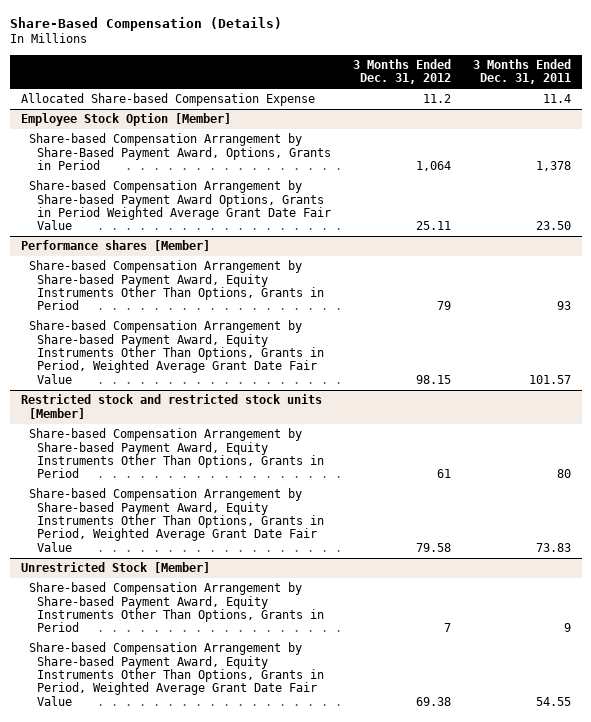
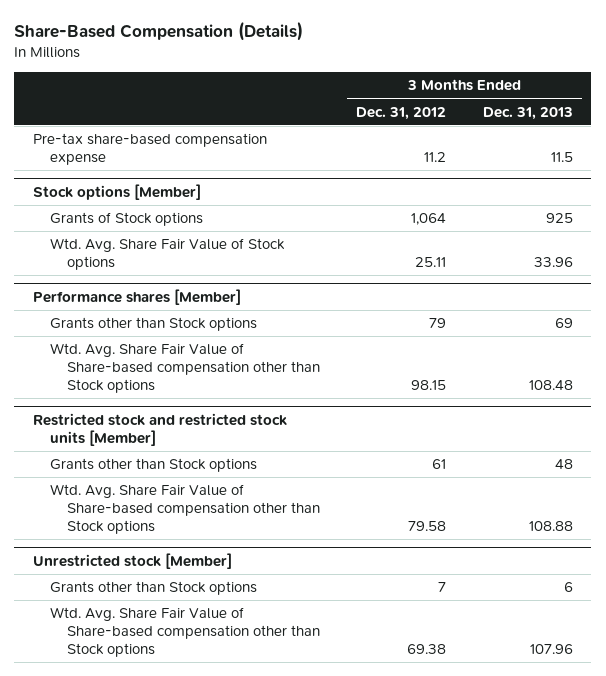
[472,59,571,85] 3 Months Ended Dec. 31, 2011 -> none
none -> [483,106,574,120] Dec. 31, 2013
[20,93,315,107] Allocated Share-based Compensation Expense -> [32,133,267,165] Pre-tax share-based compensation expense
[20,113,231,127] Employee Stock Option [Member] -> [32,184,201,201] Stock options [Member]
[29,133,332,170] Share-based Compensation Arrangement by Share-Based Payment Award, Options, Grants in Period -> [49,212,203,227] Grants of Stock options
[29,180,332,231] Share-based Compensation Arrangement by Share-based Payment Award Options, Grants in Period Weighted Average Grant Date Fair Value -> [49,238,285,270] Wtd. Avg. Share Fair Value of Stock options
[29,260,325,311] Share-based Compensation Arrangement by Share-based Payment Award, Equity Instruments Other Than Options, Grants in Period -> [49,317,257,332] Grants other than Stock options
[29,320,325,384] Share-based Compensation Arrangement by Share-based Payment Award, Equity Instruments Other Than Options, Grants in Period, Weighted Average Grant Date Fair Value -> [49,343,320,393] Wtd. Avg. Share Fair Value of Share-based compensation other than Stock options
[29,428,325,479] Share-based Compensation Arrangement by Share-based Payment Award, Equity Instruments Other Than Options, Grants in Period -> [49,458,257,473] Grants other than Stock options
[29,488,325,552] Share-based Compensation Arrangement by Share-based Payment Award, Equity Instruments Other Than Options, Grants in Period, Weighted Average Grant Date Fair Value -> [49,484,320,534] Wtd. Avg. Share Fair Value of Share-based compensation other than Stock options
[20,562,210,574] Unrestricted Stock [Member] -> [32,553,232,570] Unrestricted stock [Member]
[29,582,325,633] Share-based Compensation Arrangement by Share-based Payment Award, Equity Instruments Other Than Options, Grants in Period -> [49,581,257,596] Grants other than Stock options
[29,642,325,706] Share-based Compensation Arrangement by Share-based Payment Award, Equity Instruments Other Than Options, Grants in Period, Weighted Average Grant Date Fair Value -> [49,607,320,657] Wtd. Avg. Share Fair Value of Share-based compensation other than Stock options

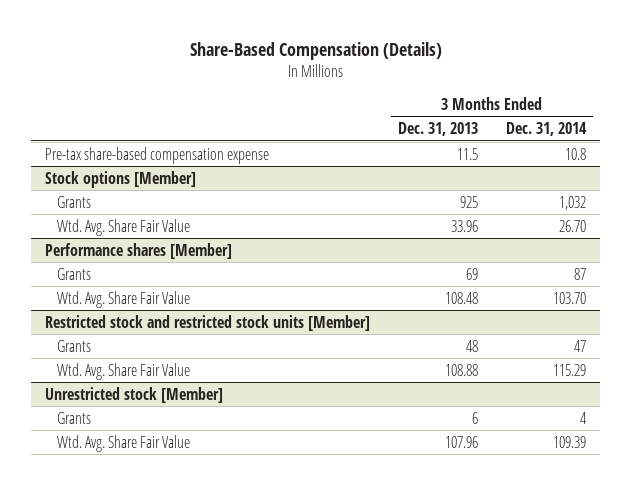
[356,106,447,120] Dec. 31, 2012 -> none
none -> [506,122,588,137] Dec. 31, 2014
[49,212,203,227] Grants of Stock options -> [56,195,91,208] Grants
[49,238,285,270] Wtd. Avg. Share Fair Value of Stock options -> [56,218,190,236] Wtd. Avg. Share Fair Value
[49,317,257,332] Grants other than Stock options -> [56,267,91,280] Grants
[49,343,320,393] Wtd. Avg. Share Fair Value of Share-based compensation other than Stock options -> [56,290,190,308] Wtd. Avg. Share Fair Value
[49,458,257,473] Grants other than Stock options -> [56,339,91,352] Grants
[49,484,320,534] Wtd. Avg. Share Fair Value of Share-based compensation other than Stock options -> [56,362,190,380] Wtd. Avg. Share Fair Value
[49,581,257,596] Grants other than Stock options -> [56,411,91,424] Grants
[49,607,320,657] Wtd. Avg. Share Fair Value of Share-based compensation other than Stock options -> [56,434,190,452] Wtd. Avg. Share Fair Value

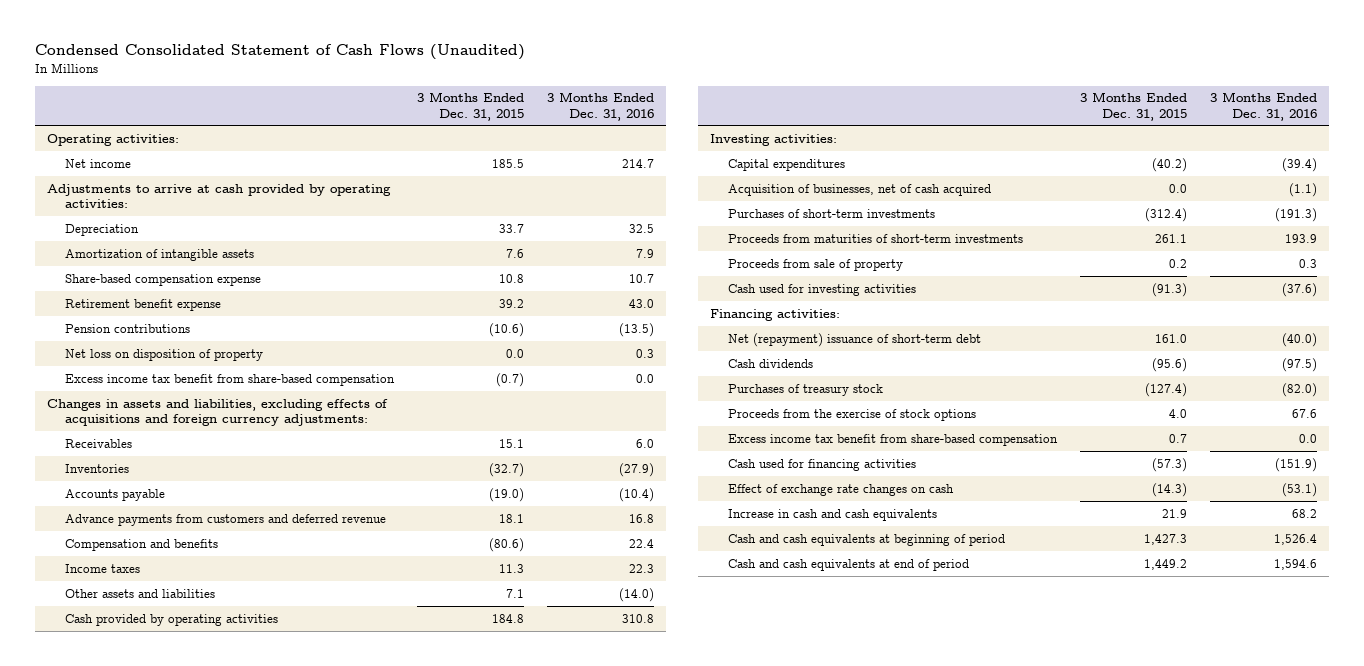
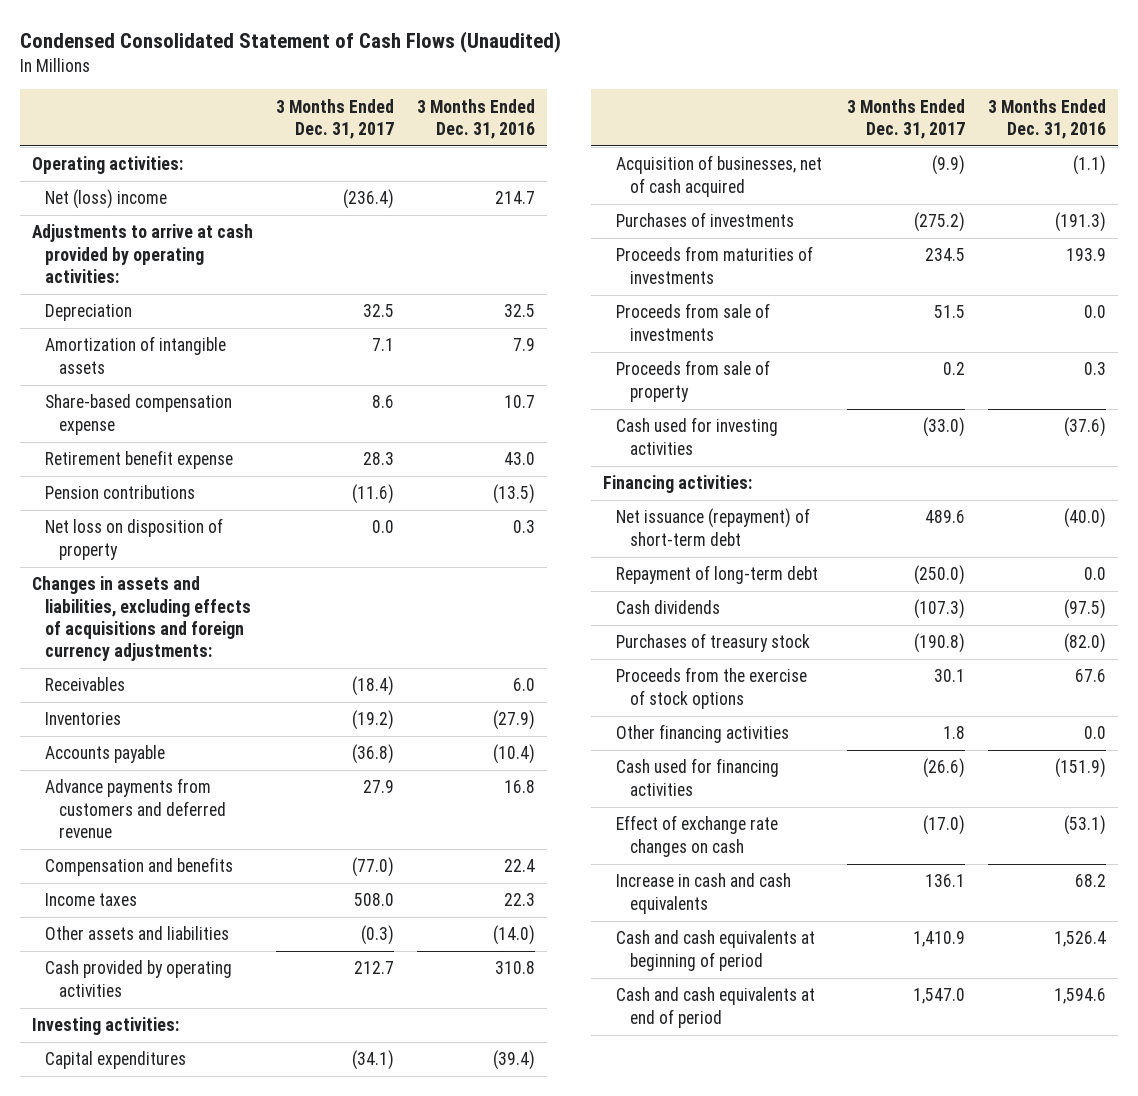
[417,92,525,121] 3 Months Ended Dec. 31, 2015 -> none
none -> [276,98,395,140] 3 Months Ended Dec. 31, 2017
[65,158,132,168] Net income -> [45,189,168,210] Net (loss) income
[65,373,396,386] Excess income tax benefit from share-based compensation -> none
[728,208,936,218] Purchases of short-term investments -> [616,212,795,228] Purchases of investments
[728,233,1024,243] Proceeds from maturities of short-term investments -> [616,246,814,284] Proceeds from maturities of investments
none -> [616,303,771,341] Proceeds from sale of investments
[728,332,982,347] Net (repayment) issuance of short-term debt -> [616,508,811,546] Net issuance (repayment) of short-term debt
none -> [616,565,819,585] Repayment of long-term debt
[728,433,1059,446] Excess income tax benefit from share-based compensation -> none
none -> [616,724,790,744] Other financing activities

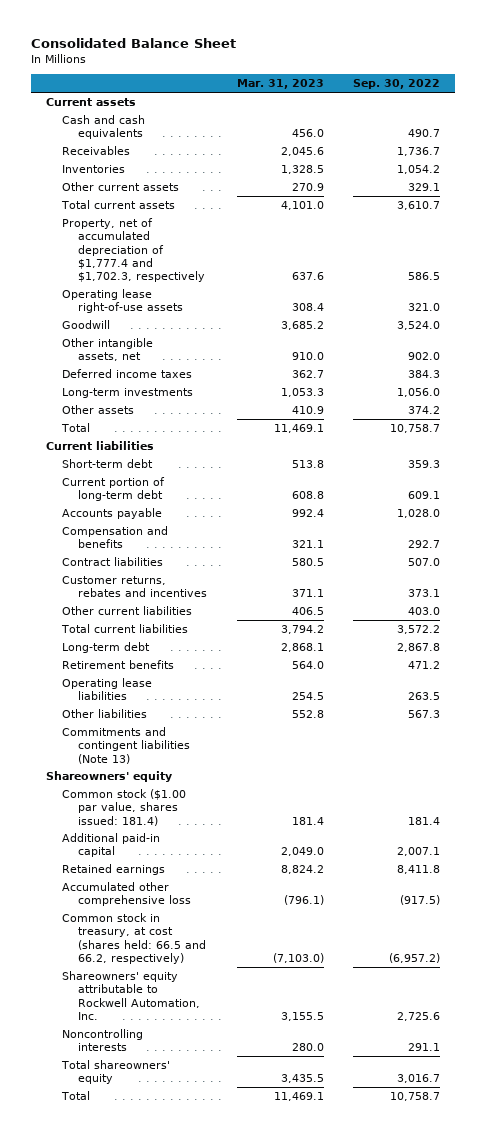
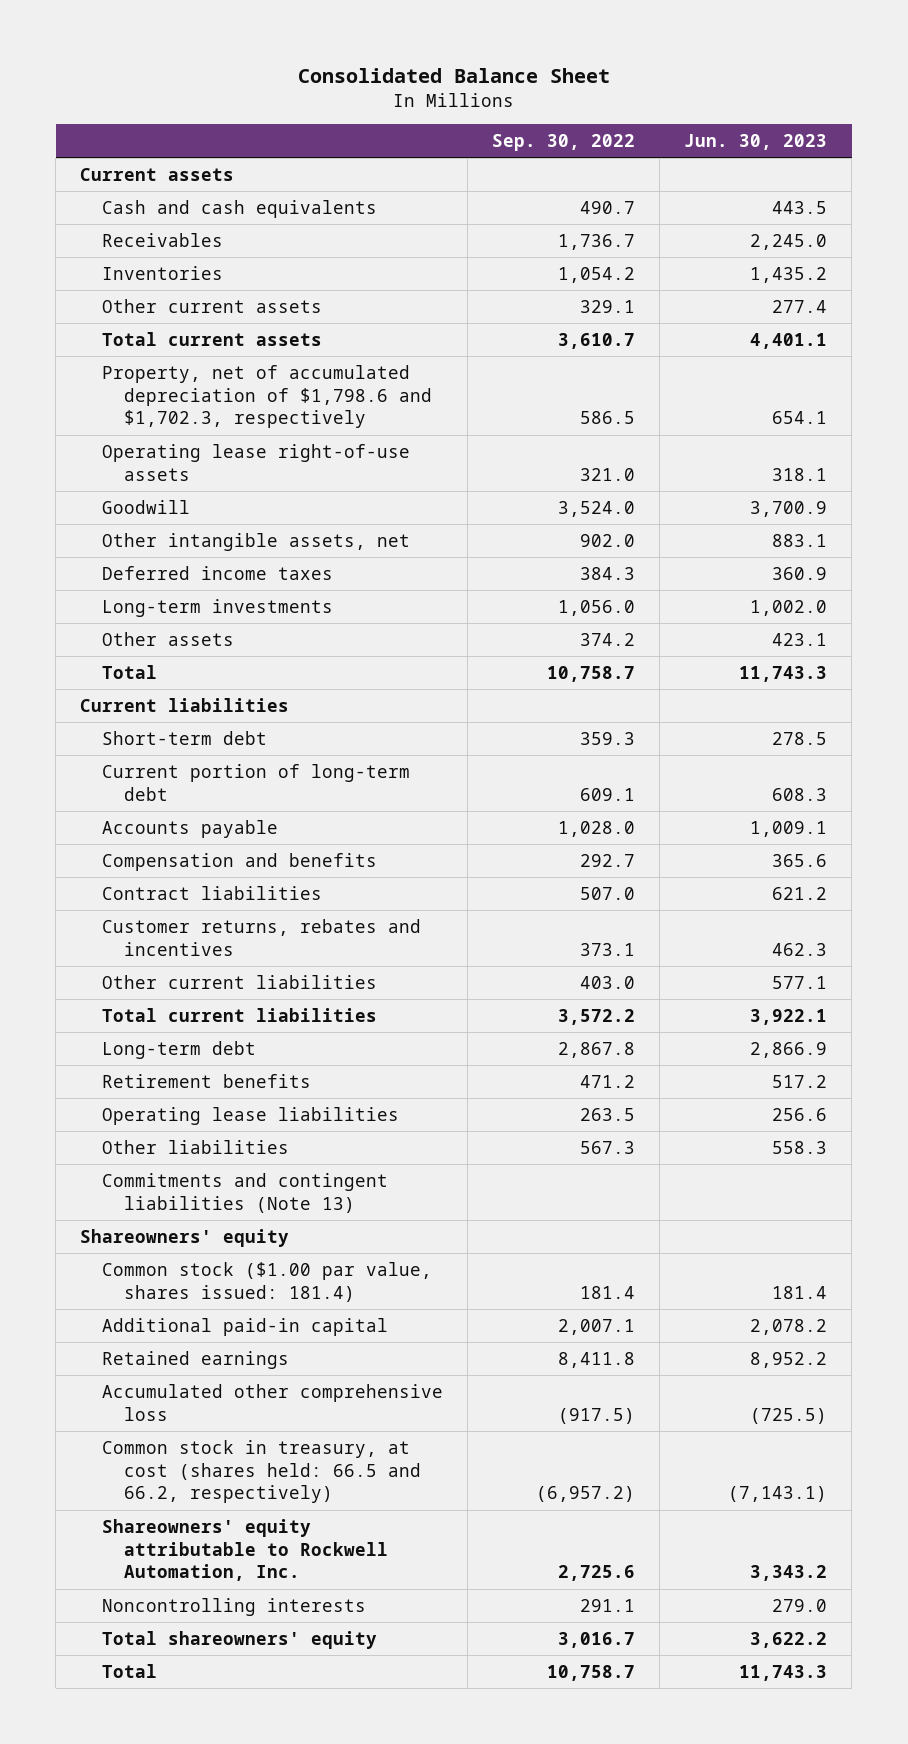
[236,79,324,90] Mar. 31, 2023 -> none
none -> [684,134,828,151] Jun. 30, 2023
[62,217,206,283] Property, net of accumulated depreciation of $1,777.4 and $1,702.3, respectively -> [102,364,433,429] Property, net of accumulated depreciation of $1,798.6 and $1,702.3, respectively

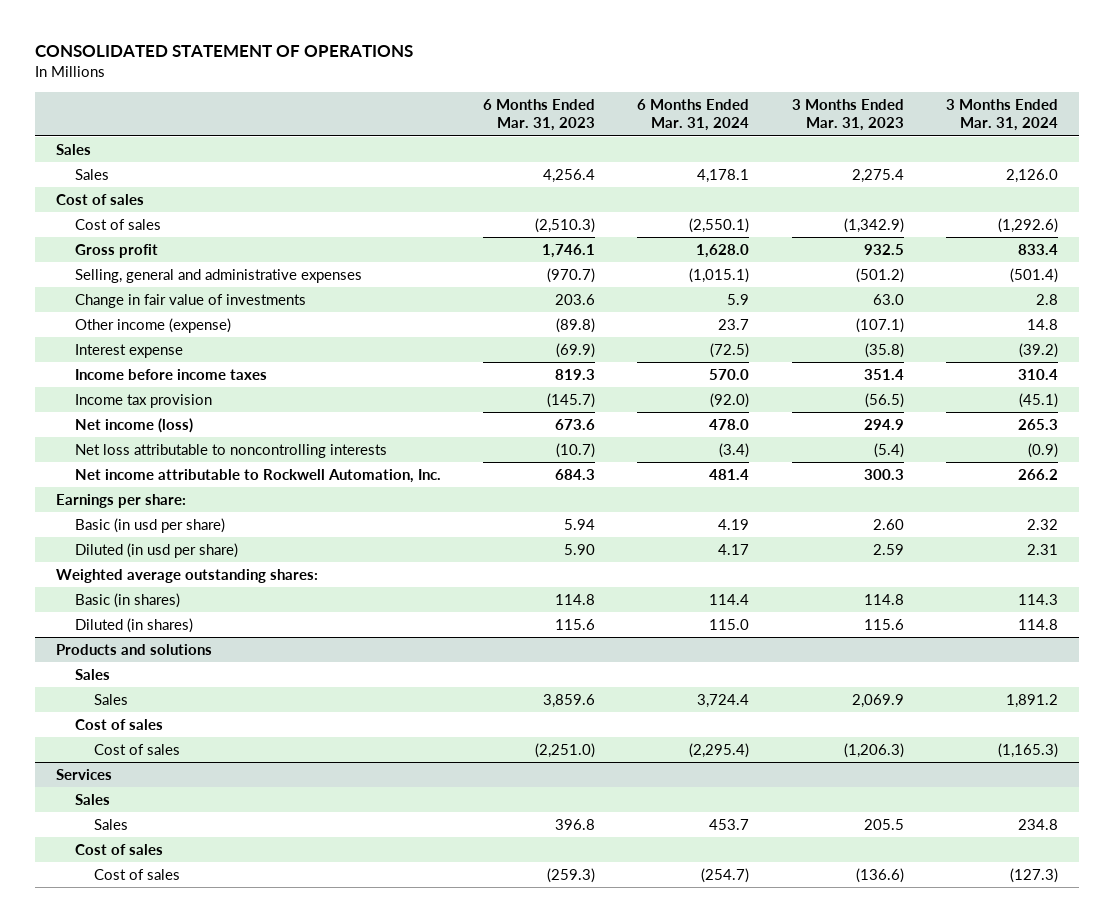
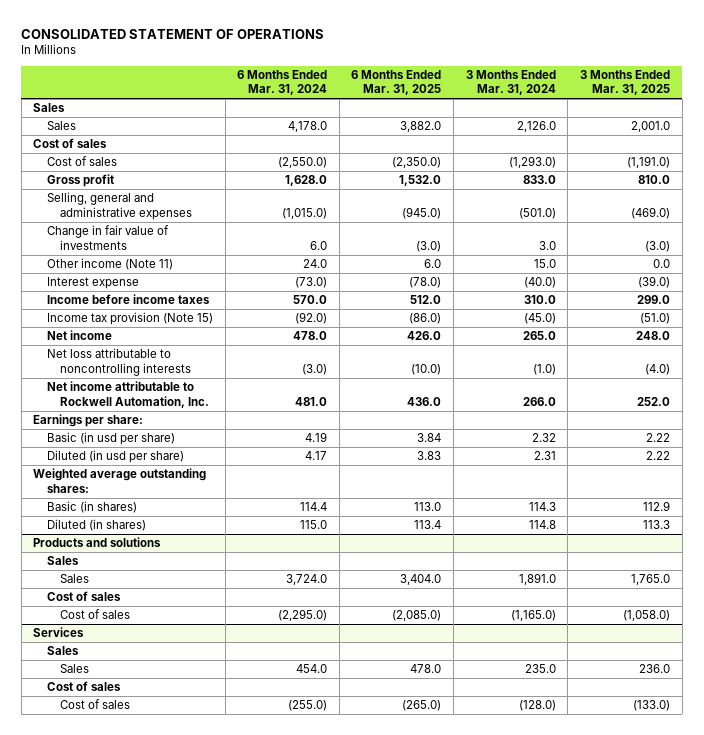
[482,98,595,132] 6 Months Ended Mar. 31, 2023 -> none
[791,98,904,132] 3 Months Ended Mar. 31, 2023 -> none
none -> [351,69,442,96] 6 Months Ended Mar. 31, 2025
none -> [580,69,671,96] 3 Months Ended Mar. 31, 2025
[697,168,750,183] 4,178.1 -> [288,121,328,133] 4,178.0
[689,217,750,233] (2,550.1) -> [278,157,328,169] (2,550.0)
[997,217,1058,233] (1,292.6) -> [508,156,556,169] (1,293.0)
[1017,243,1058,255] 833.4 -> [522,175,556,185] 833.0
[689,267,750,283] (1,015.1) -> [282,207,328,219] (1,015.0)
[1009,267,1058,283] (501.4) -> [518,207,556,219] (501.0)
[727,293,750,305] 5.9 -> [310,240,328,250] 6.0
[1035,293,1058,305] 2.8 -> [538,240,556,250] 3.0
[74,317,231,333] Other income (expense) -> [46,258,173,271] Other income (Note 11)
[718,318,750,330] 23.7 -> [303,259,328,269] 24.0
[1026,318,1058,330] 14.8 -> [533,259,556,269] 15.0
[710,342,750,358] (72.5) -> [295,277,328,289] (73.0)
[1018,342,1058,358] (39.2) -> [523,277,556,289] (40.0)
[1017,368,1058,380] 310.4 -> [523,295,556,305] 310.0
[74,393,212,408] Income tax provision -> [46,312,213,326] Income tax provision (Note 15)
[1018,392,1058,408] (45.1) -> [523,313,556,325] (45.0)
[74,417,193,433] Net income (loss) -> [46,330,112,341] Net income
[1017,418,1058,430] 265.3 -> [522,331,556,341] 265.0
[719,442,750,458] (3.4) -> [302,363,328,375] (3.0)
[1027,442,1058,458] (0.9) -> [532,363,556,375] (1.0)
[709,468,750,480] 481.4 -> [295,396,328,406] 481.0
[1017,468,1058,480] 266.2 -> [522,396,556,406] 266.0
[697,693,750,708] 3,724.4 -> [286,574,328,586] 3,724.0
[1005,693,1058,708] 1,891.2 -> [518,573,556,586] 1,891.0
[689,742,750,758] (2,295.4) -> [278,609,328,622] (2,295.0)
[997,742,1058,758] (1,165.3) -> [510,610,556,622] (1,165.0)
[709,818,750,830] 453.7 -> [296,664,328,674] 454.0
[1017,818,1058,830] 234.8 -> [524,664,556,674] 235.0
[701,867,750,883] (254.7) -> [288,700,328,712] (255.0)
[1009,867,1058,883] (127.3) -> [518,700,556,712] (128.0)

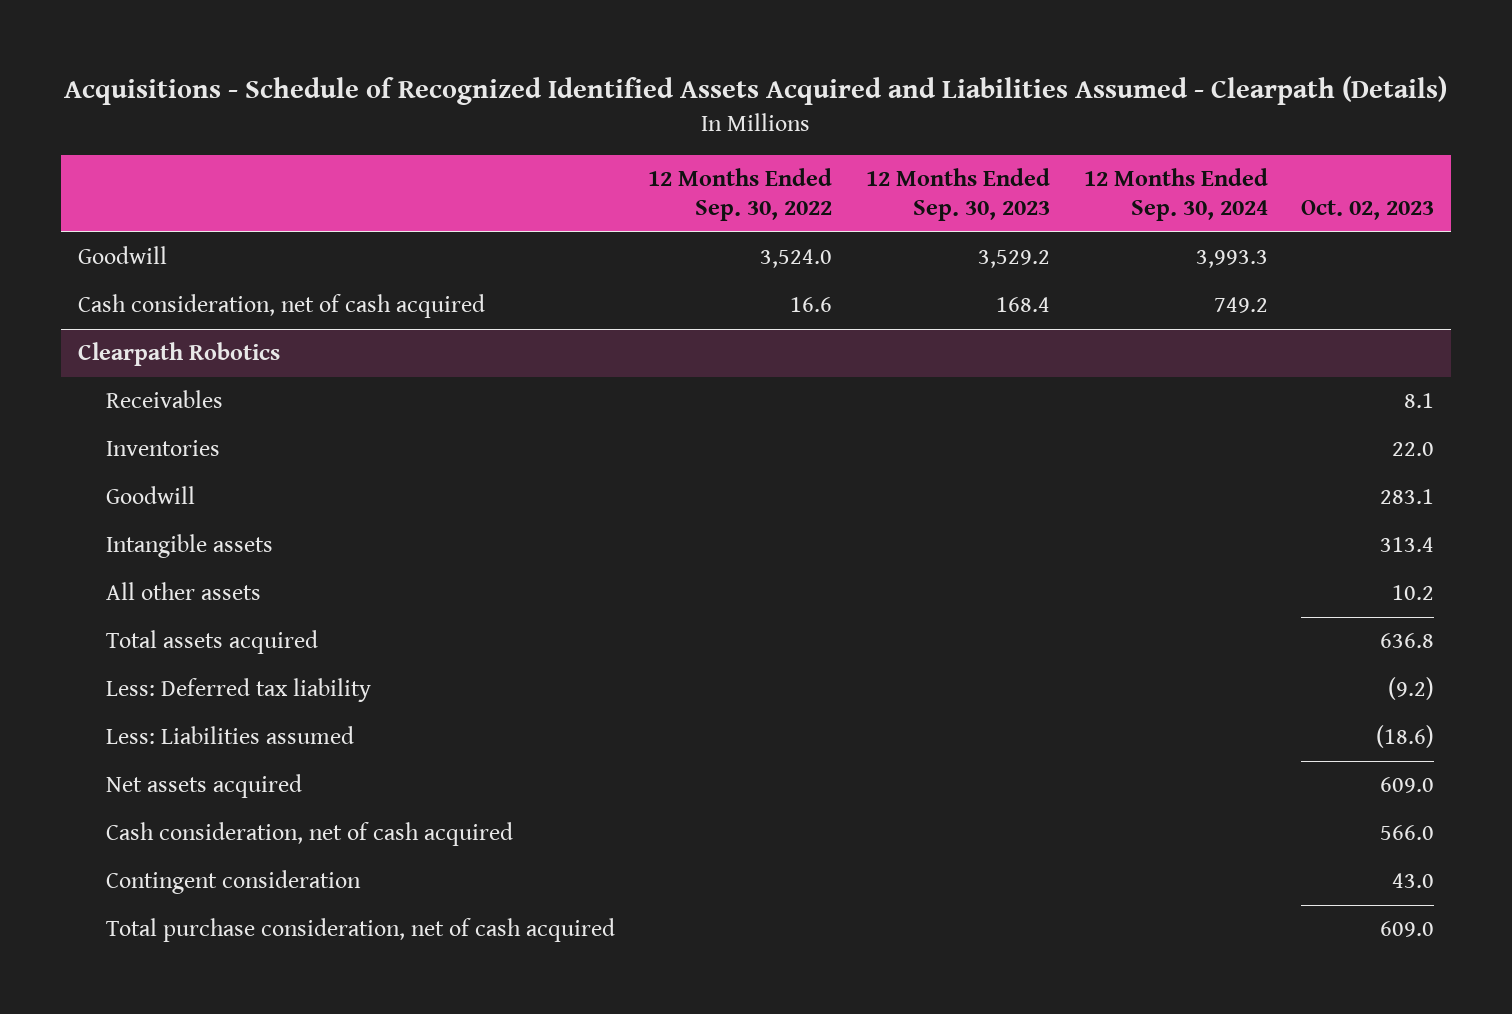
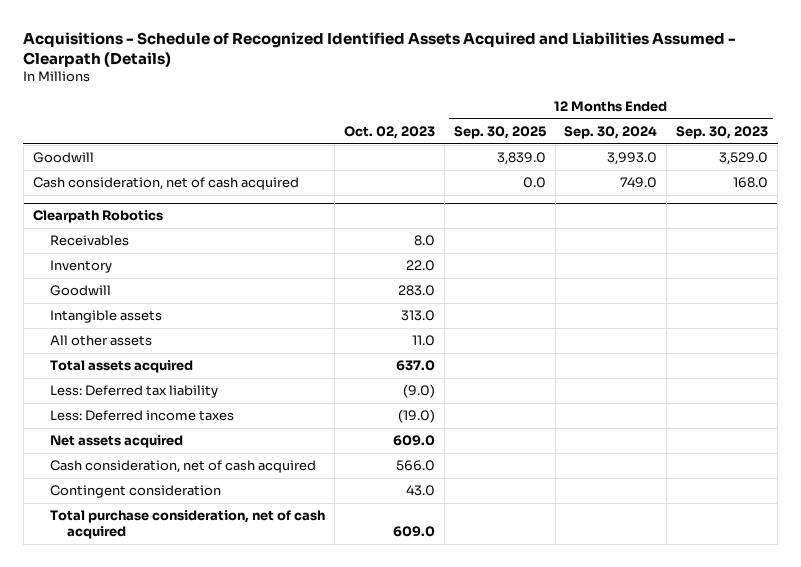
[648,168,833,222] 12 Months Ended Sep. 30, 2022 -> none
none -> [453,126,546,140] Sep. 30, 2025
[978,250,1051,269] 3,529.2 -> [719,152,769,166] 3,529.0
[1195,250,1268,269] 3,993.3 -> [607,152,658,166] 3,993.0
[996,297,1051,313] 168.4 -> [733,177,769,189] 168.0
[1213,297,1268,314] 749.2 -> [620,177,658,189] 749.0
[105,726,354,745] Less: Liabilities assumed -> none
[1404,393,1435,409] 8.1 -> [413,235,435,247] 8.0
[105,440,220,457] Inventories -> [50,260,113,274] Inventory
[1380,489,1435,505] 283.1 -> [397,285,435,297] 283.0
[1380,537,1435,553] 313.4 -> [400,310,435,322] 313.0
[1392,585,1435,601] 10.2 -> [411,335,435,347] 11.0
[1380,633,1435,649] 636.8 -> [395,360,435,372] 637.0
[1388,677,1435,701] (9.2) -> [402,384,435,399] (9.0)
none -> [50,410,235,422] Less: Deferred income taxes

